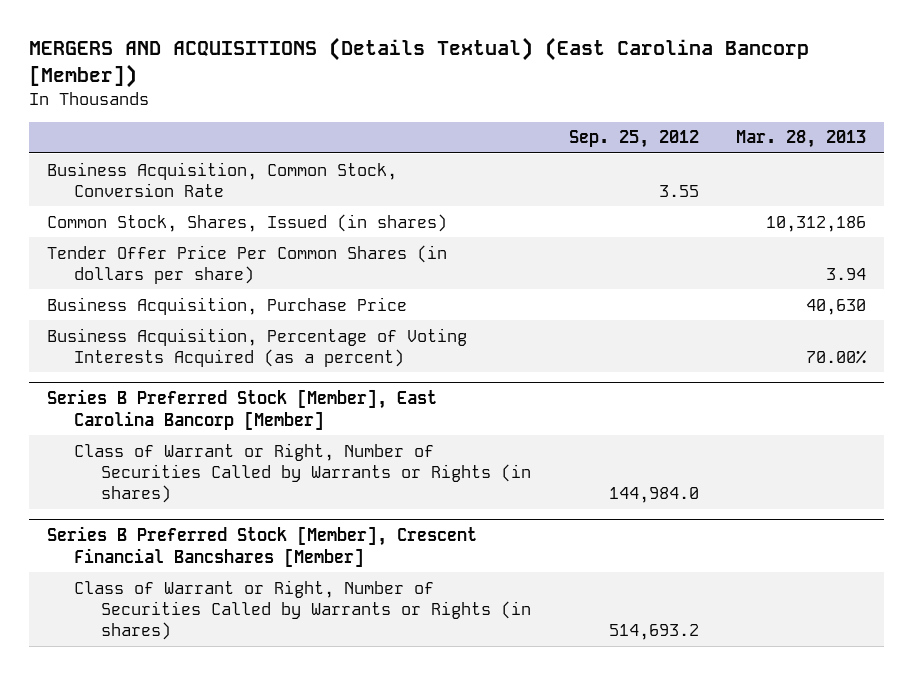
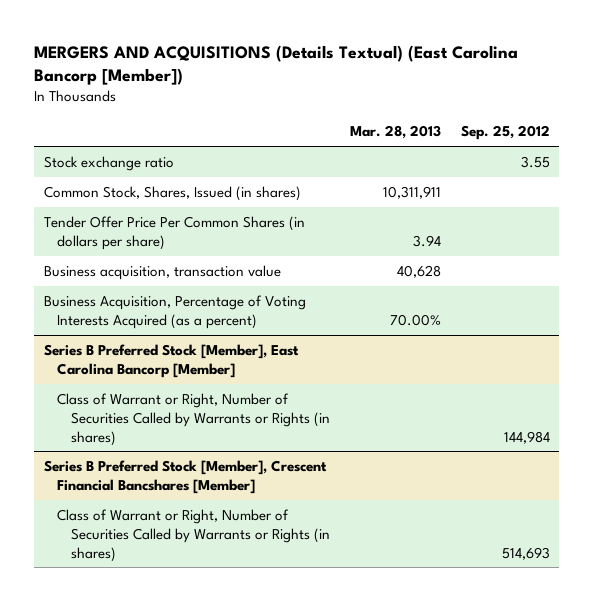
[47,161,398,197] Business Acquisition, Common Stock, Conversion Rate -> [43,155,174,171] Stock exchange ratio
[765,215,866,232] 10,312,186 -> [382,185,441,199] 10,311,911
[47,296,408,315] Business Acquisition, Purchase Price -> [43,264,281,280] Business acquisition, transaction value
[805,298,866,315] 40,630 -> [396,264,441,278] 40,628
[608,487,699,504] 144,984.0 -> [503,430,550,444] 144,984
[608,624,699,641] 514,693.2 -> [501,546,550,560] 514,693

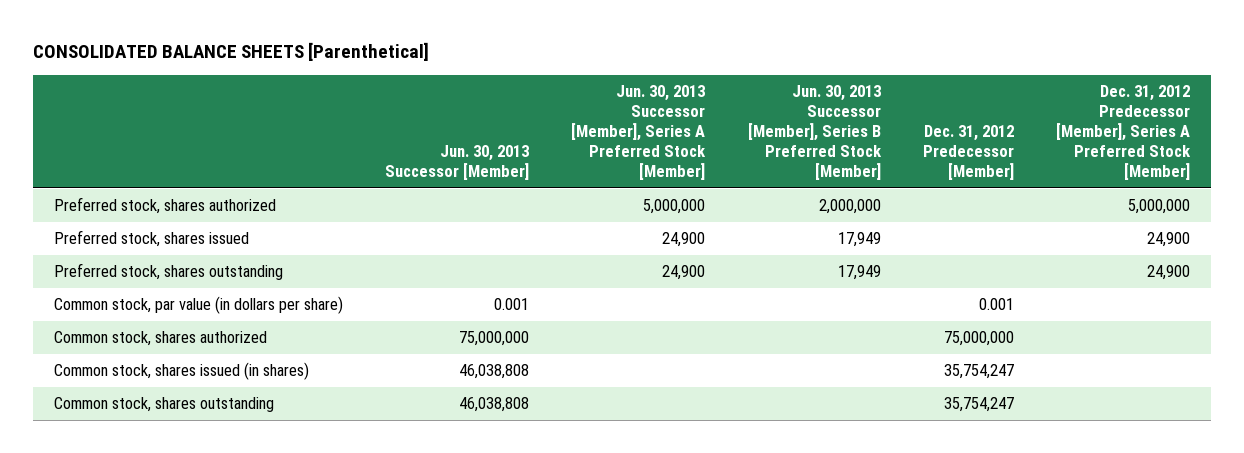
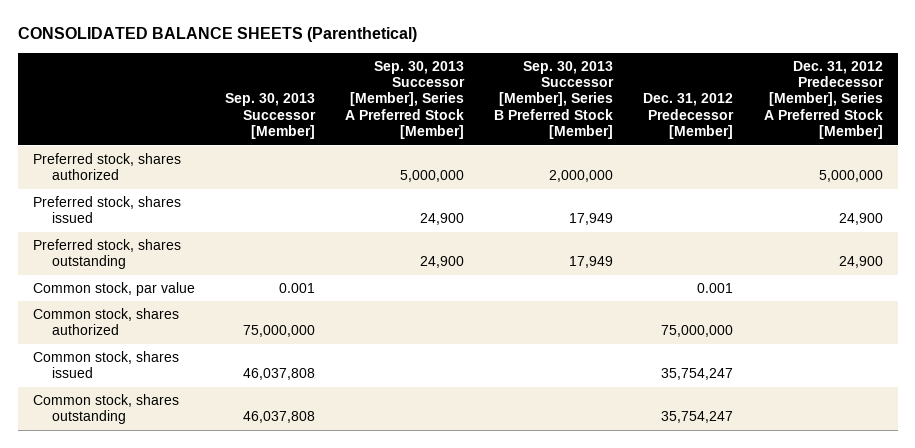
[33,42,430,62] CONSOLIDATED BALANCE SHEETS [Parenthetical] -> [17,27,417,43] CONSOLIDATED BALANCE SHEETS (Parenthetical)
[385,145,530,181] Jun. 30, 2013 Successor [Member] -> none
[571,84,707,181] Jun. 30, 2013 Successor [Member], Series A Preferred Stock [Member] -> none
[747,84,882,181] Jun. 30, 2013 Successor [Member], Series B Preferred Stock [Member] -> none
none -> [224,93,316,140] Sep. 30, 2013 Successor [Member]
none -> [345,60,466,140] Sep. 30, 2013 Successor [Member], Series A Preferred Stock [Member]
none -> [494,60,615,140] Sep. 30, 2013 Successor [Member], Series B Preferred Stock [Member]
[54,296,344,315] Common stock, par value (in dollars per share) -> [32,281,195,296] Common stock, par value
[54,362,310,381] Common stock, shares issued (in shares) -> [32,350,179,379] Common stock, shares issued

